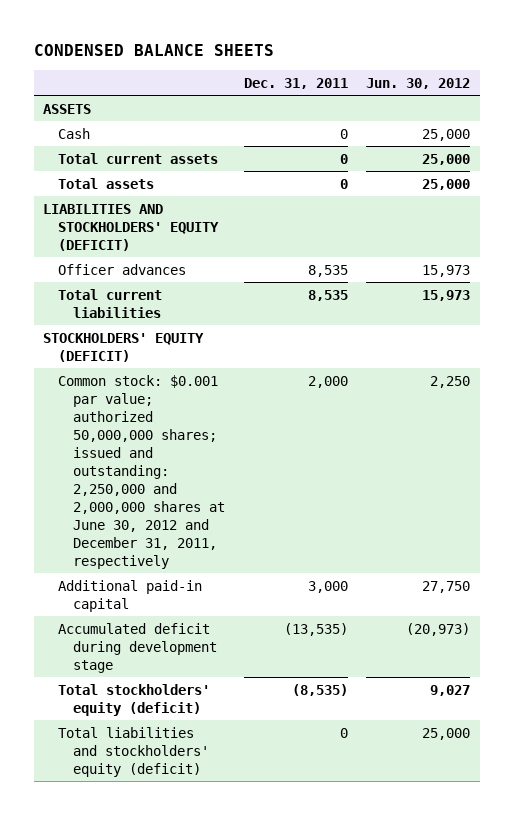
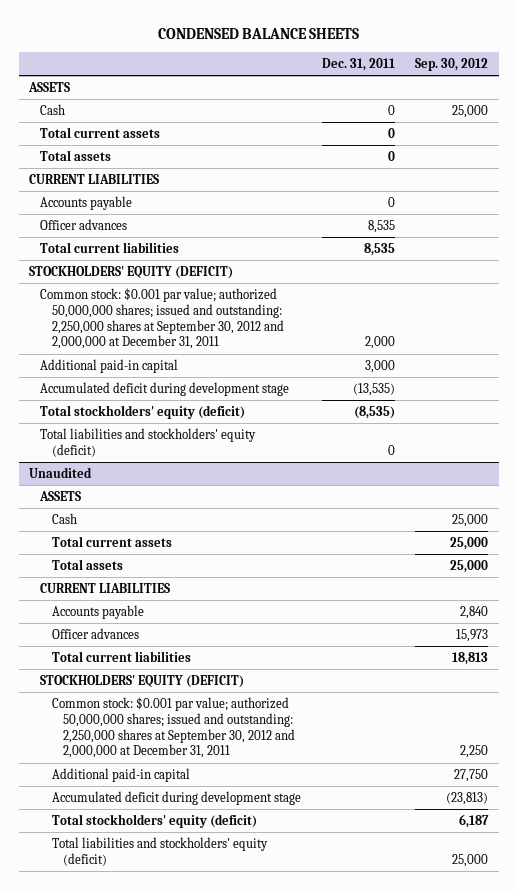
[366,77,471,89] Jun. 30, 2012 -> none
none -> [415,57,489,71] Sep. 30, 2012
[43,203,220,251] LIABILITIES AND STOCKHOLDERS' EQUITY (DEFICIT) -> none
none -> [29,174,160,185] CURRENT LIABILITIES
none -> [40,196,133,211] Accounts payable
[58,374,226,570] Common stock: $0.001 par value; authorized 50,000,000 shares; issued and outstanding: 2,250,000 and 2,000,000 shares at June 30, 2012 and December 31, 2011, respectively -> [40,288,284,350] Common stock: $0.001 par value; authorized 50,000,000 shares; issued and outstanding: 2,250,000 shares at September 30, 2012 and 2,000,000 at December 31, 2011
none -> [29,467,93,479] Unaudited
none -> [39,491,82,502] ASSETS
none -> [51,513,77,525] Cash
none -> [51,536,172,548] Total current assets
none -> [51,559,123,571] Total assets
none -> [40,583,171,594] CURRENT LIABILITIES
none -> [51,605,144,620] Accounts payable
none -> [51,628,139,640] Officer advances
none -> [51,651,191,663] Total current liabilities
none -> [40,675,245,689] STOCKHOLDERS' EQUITY (DEFICIT)
none -> [51,697,296,759] Common stock: $0.001 par value; authorized 50,000,000 shares; issued and outstanding: 2,250,000 shares at September 30, 2012 and 2,000,000 at December 31, 2011
none -> [51,768,190,783] Additional paid-in capital
none -> [51,791,301,806] Accumulated deficit during development stage
none -> [51,814,257,829] Total stockholders' equity (deficit)
none -> [51,837,268,866] Total liabilities and stockholders' equity (deficit)

